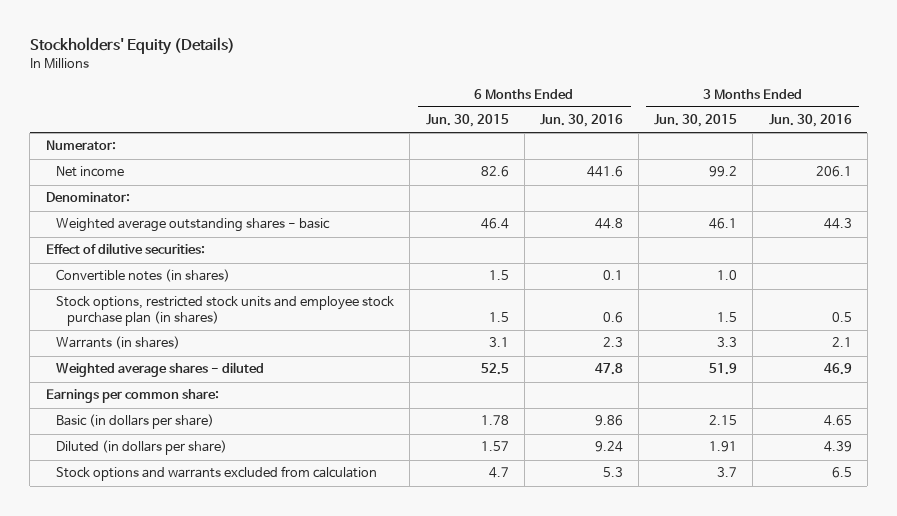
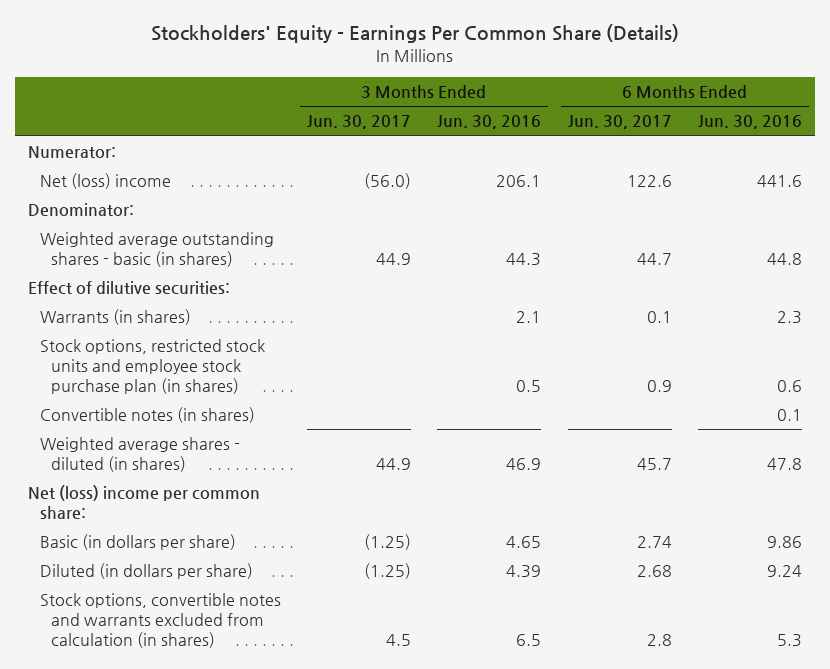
[29,37,235,56] Stockholders' Equity (Details) -> [151,24,680,44] Stockholders' Equity - Earnings Per Common Share (Details)
[425,114,509,128] Jun. 30, 2015 -> none
[654,114,738,128] Jun. 30, 2015 -> none
none -> [306,115,411,130] Jun. 30, 2017
none -> [567,115,672,130] Jun. 30, 2017
[56,166,125,178] Net income -> [39,173,171,190] Net (loss) income
[56,218,331,233] Weighted average outstanding shares - basic -> [39,232,274,268] Weighted average outstanding shares - basic (in shares)
[56,296,395,326] Stock options, restricted stock units and employee stock purchase plan (in shares) -> [39,339,265,394] Stock options, restricted stock units and employee stock purchase plan (in shares)
[56,269,231,283] Convertible notes (in shares) -> [39,407,255,424] Convertible notes (in shares)
[56,362,265,378] Weighted average shares - diluted -> [39,437,240,473] Weighted average shares - diluted (in shares)
[45,389,219,404] Earnings per common share: -> [27,485,260,520] Net (loss) income per common share:
[56,466,378,482] Stock options and warrants excluded from calculation -> [39,593,281,648] Stock options, convertible notes and warrants excluded from calculation (in shares)

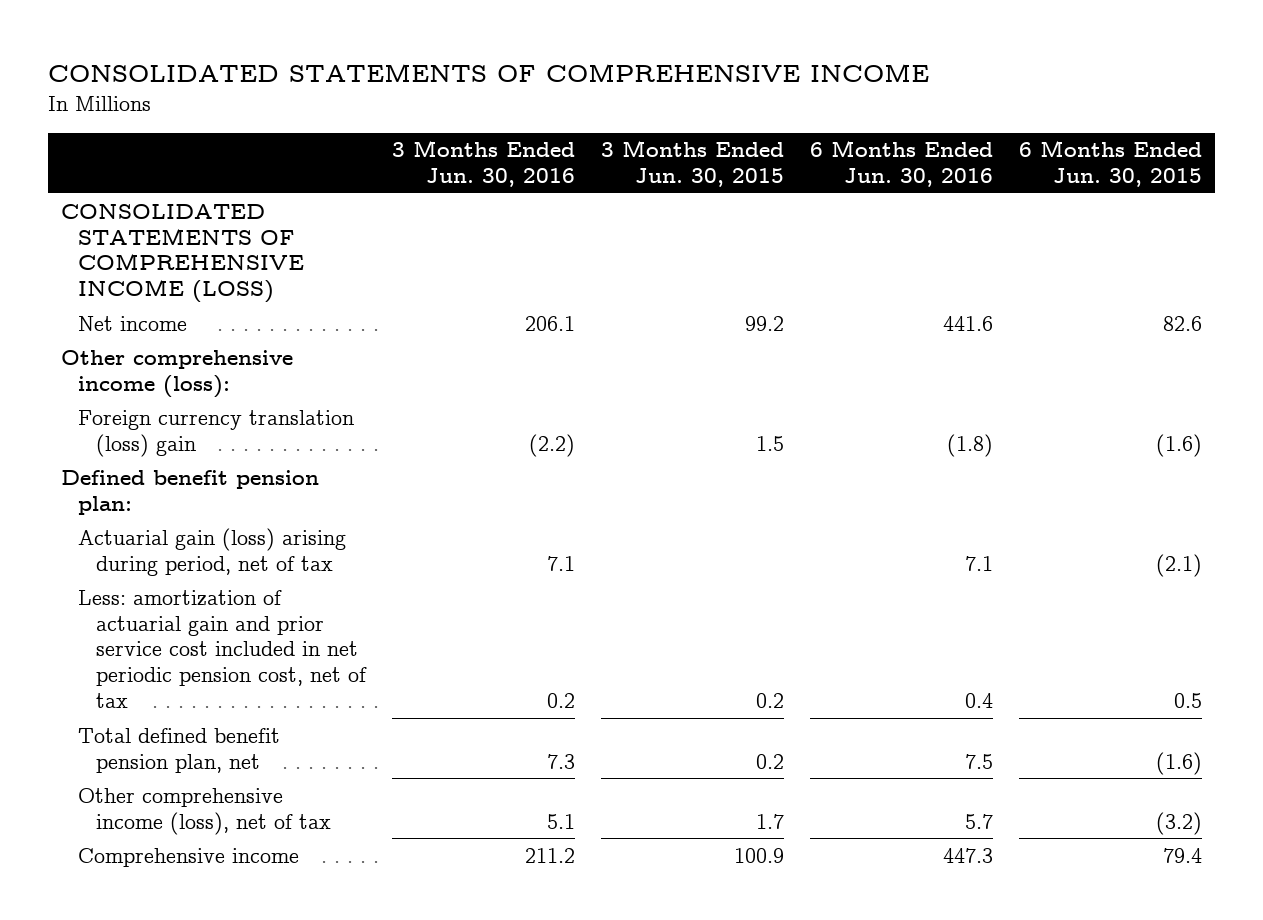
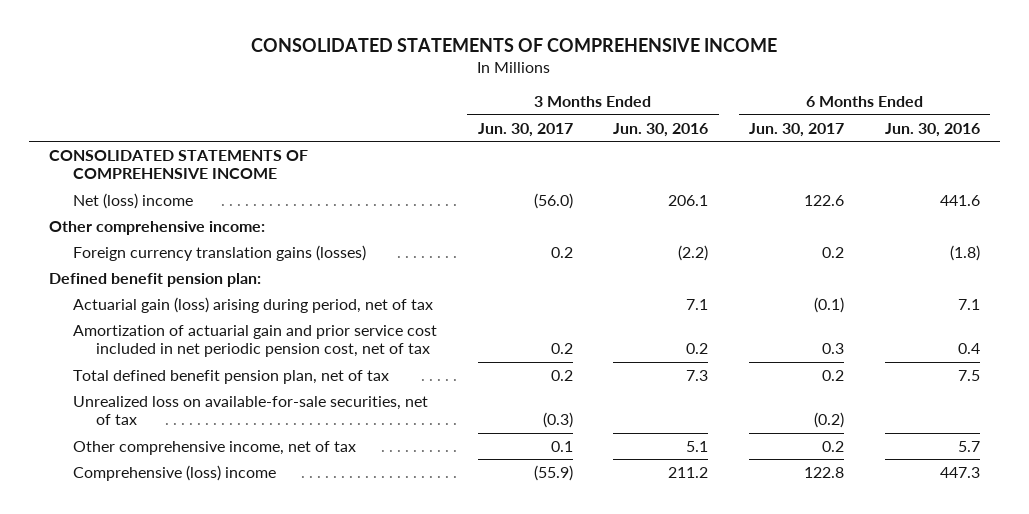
[600,140,784,188] 3 Months Ended Jun. 30, 2015 -> none
[1019,140,1203,188] 6 Months Ended Jun. 30, 2015 -> none
none -> [477,122,573,137] Jun. 30, 2017
none -> [749,122,845,137] Jun. 30, 2017
[61,203,305,304] CONSOLIDATED STATEMENTS OF COMPREHENSIVE INCOME (LOSS) -> [48,149,308,180] CONSOLIDATED STATEMENTS OF COMPREHENSIVE INCOME
[78,315,188,331] Net income -> [72,192,193,209] Net (loss) income
[61,349,294,398] Other comprehensive income (loss): -> [48,220,265,235] Other comprehensive income:
[78,409,355,457] Foreign currency translation (loss) gain -> [72,244,366,261] Foreign currency translation gains (losses)
[78,589,367,709] Less: amortization of actuarial gain and prior service cost included in net periodic pension cost, net of tax -> [72,324,437,358] Amortization of actuarial gain and prior service cost included in net periodic pension cost, net of tax
[78,727,281,773] Total defined benefit pension plan, net -> [72,369,389,384] Total defined benefit pension plan, net of tax
none -> [72,395,428,426] Unrealized loss on available-for-sale securities, net of tax
[78,787,331,835] Other comprehensive income (loss), net of tax -> [72,440,356,455] Other comprehensive income, net of tax
[78,847,300,867] Comprehensive income -> [72,464,276,481] Comprehensive (loss) income

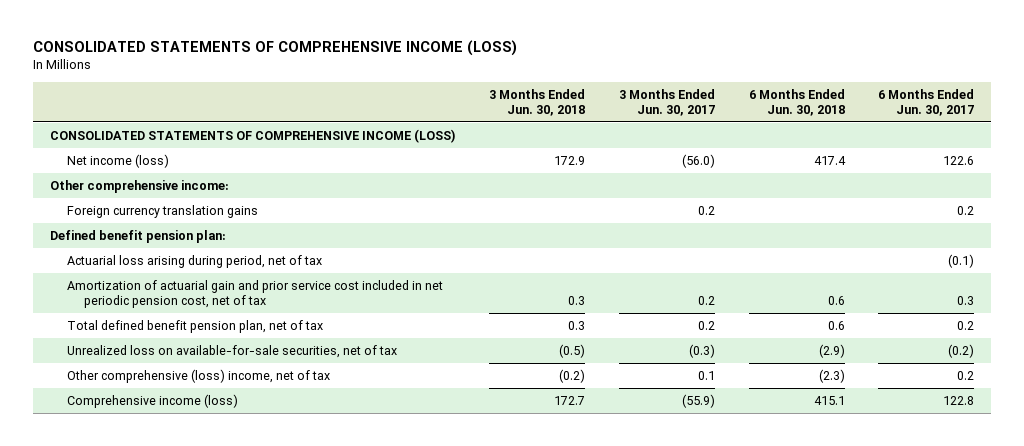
[251,38,778,53] CONSOLIDATED STATEMENTS OF COMPREHENSIVE INCOME -> [32,40,517,57] CONSOLIDATED STATEMENTS OF COMPREHENSIVE INCOME (LOSS)
[613,122,709,137] Jun. 30, 2016 -> none
[884,122,980,137] Jun. 30, 2016 -> none
none -> [489,88,586,117] 3 Months Ended Jun. 30, 2018
none -> [748,88,845,117] 6 Months Ended Jun. 30, 2018
[48,149,308,180] CONSOLIDATED STATEMENTS OF COMPREHENSIVE INCOME -> [49,128,456,143] CONSOLIDATED STATEMENTS OF COMPREHENSIVE INCOME (LOSS)
[72,192,193,209] Net (loss) income -> [66,153,169,168] Net income (loss)
[72,244,366,261] Foreign currency translation gains (losses) -> [66,204,258,218] Foreign currency translation gains
[72,296,433,313] Actuarial gain (loss) arising during period, net of tax -> [66,254,322,268] Actuarial loss arising during period, net of tax
[72,440,356,455] Other comprehensive income, net of tax -> [66,368,330,383] Other comprehensive (loss) income, net of tax
[72,464,276,481] Comprehensive (loss) income -> [66,393,238,408] Comprehensive income (loss)

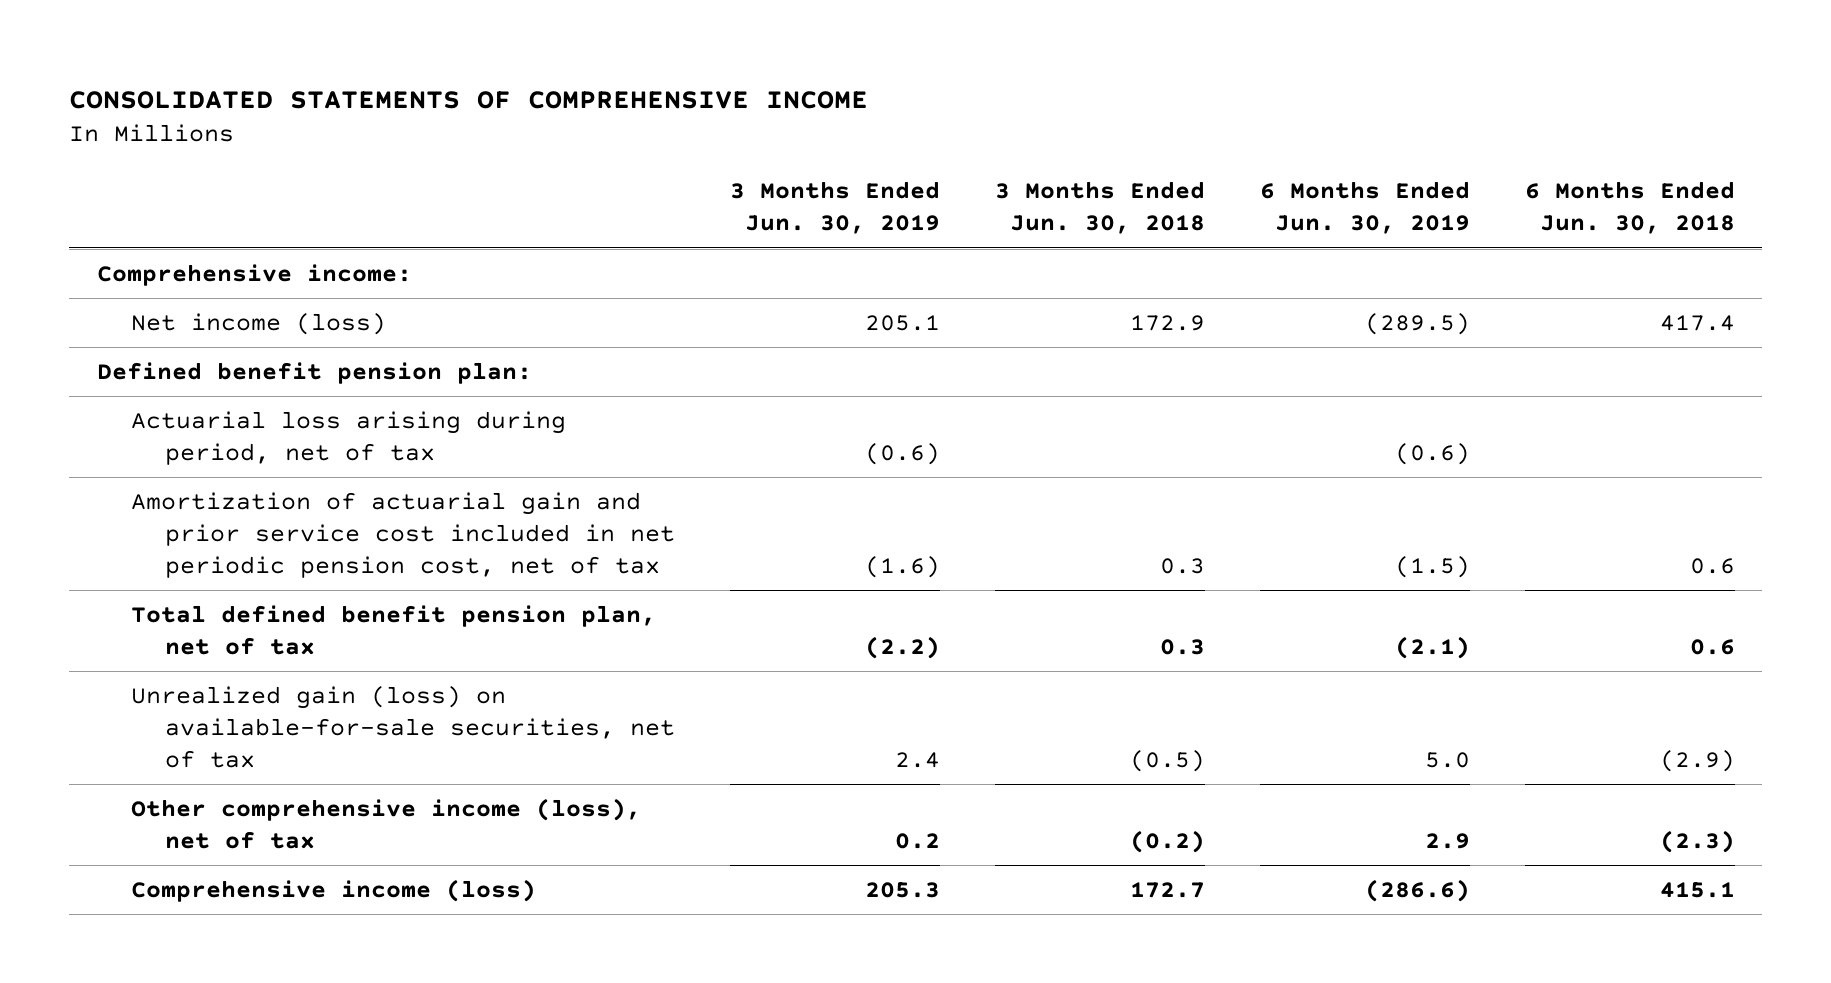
[32,40,517,57] CONSOLIDATED STATEMENTS OF COMPREHENSIVE INCOME (LOSS) -> [69,90,869,109] CONSOLIDATED STATEMENTS OF COMPREHENSIVE INCOME
[618,88,715,117] 3 Months Ended Jun. 30, 2017 -> none
[878,88,975,117] 6 Months Ended Jun. 30, 2017 -> none
none -> [729,181,940,235] 3 Months Ended Jun. 30, 2019
none -> [1259,181,1470,235] 6 Months Ended Jun. 30, 2019
[49,128,456,143] CONSOLIDATED STATEMENTS OF COMPREHENSIVE INCOME (LOSS) -> none
none -> [96,264,412,287] Comprehensive income:
[49,179,229,193] Other comprehensive income: -> none
[66,204,258,218] Foreign currency translation gains -> none
[66,344,397,358] Unrealized loss on available-for-sale securities, net of tax -> [130,686,675,769] Unrealized gain (loss) on available-for-sale securities, net of tax
[66,368,330,383] Other comprehensive (loss) income, net of tax -> [130,798,641,850] Other comprehensive income (loss), net of tax

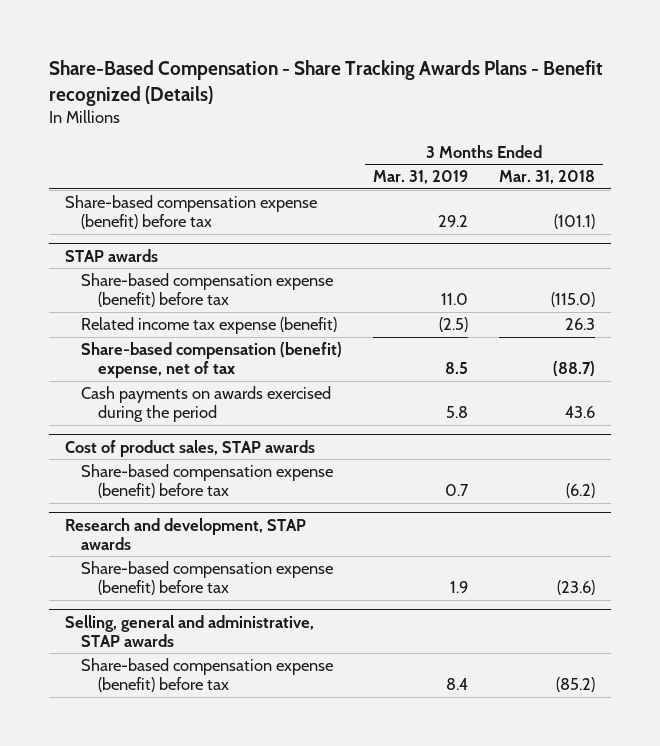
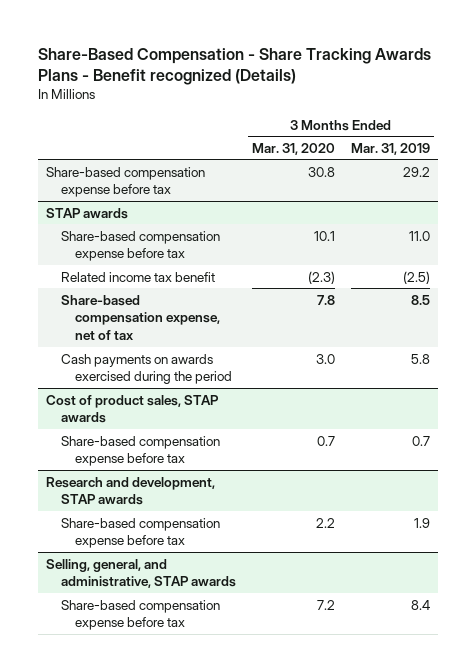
[499,170,596,185] Mar. 31, 2018 -> none
none -> [251,142,335,155] Mar. 31, 2020
[64,195,317,230] Share-based compensation expense (benefit) before tax -> [46,166,206,198] Share-based compensation expense before tax
[81,273,334,308] Share-based compensation expense (benefit) before tax -> [60,230,220,262] Share-based compensation expense before tax
[81,317,338,335] Related income tax expense (benefit) -> [60,271,215,282] Related income tax benefit
[81,342,343,379] Share-based compensation (benefit) expense, net of tax -> [60,294,220,341] Share-based compensation expense, net of tax
[81,464,334,499] Share-based compensation expense (benefit) before tax -> [60,435,220,467] Share-based compensation expense before tax
[81,561,334,596] Share-based compensation expense (benefit) before tax -> [60,517,220,549] Share-based compensation expense before tax
[64,614,314,647] Selling, general and administrative, STAP awards -> [46,558,236,589] Selling, general, and administrative, STAP awards
[81,658,334,693] Share-based compensation expense (benefit) before tax -> [60,599,220,631] Share-based compensation expense before tax

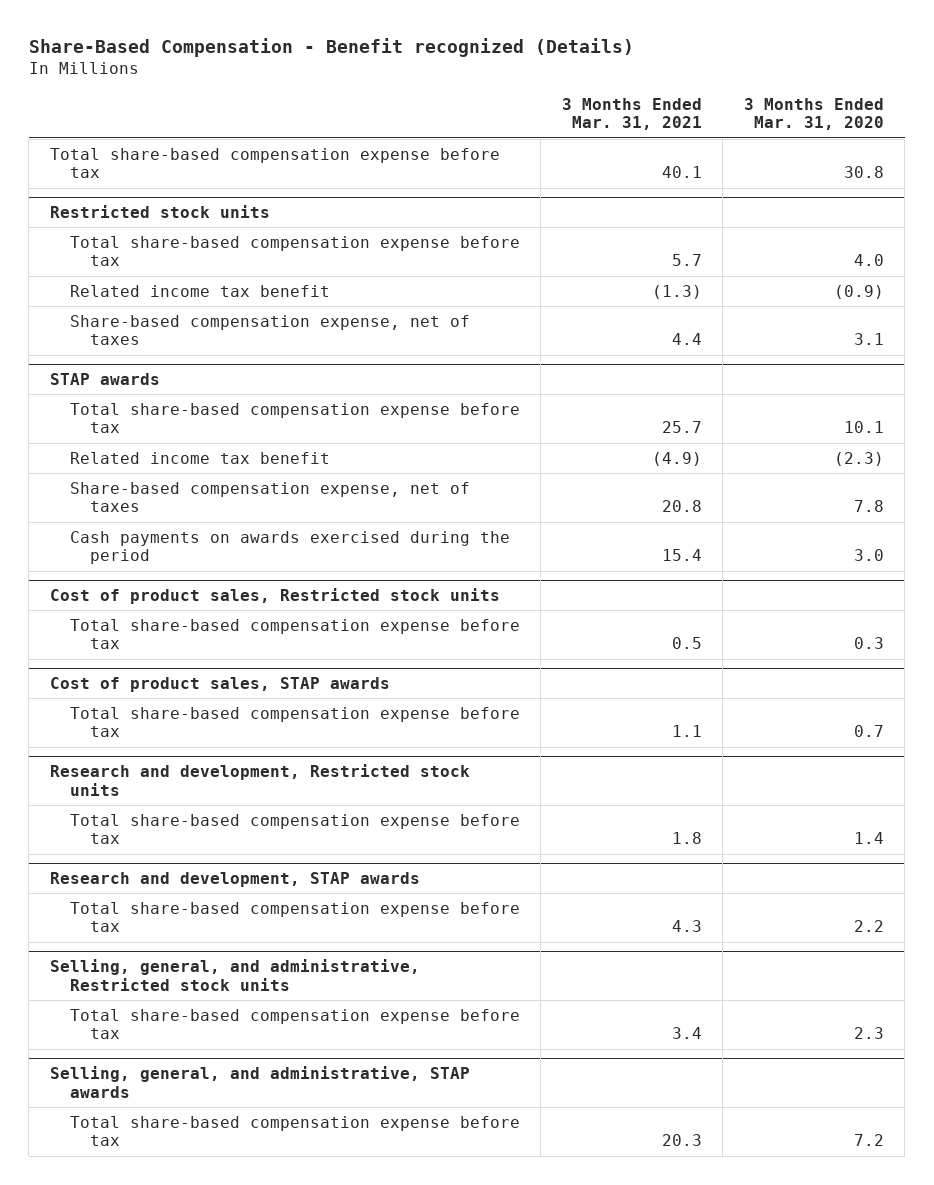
[38,47,432,85] Share-Based Compensation - Share Tracking Awards Plans - Benefit recognized (Details) -> [28,37,634,57] Share-Based Compensation - Benefit recognized (Details)
[351,142,431,155] Mar. 31, 2019 -> none
none -> [561,97,702,131] 3 Months Ended Mar. 31, 2021
[46,166,206,198] Share-based compensation expense before tax -> [49,147,500,179] Total share-based compensation expense before tax
none -> [49,205,270,219] Restricted stock units
none -> [69,235,520,267] Total share-based compensation expense before tax
none -> [69,284,330,297] Related income tax benefit
none -> [69,314,470,346] Share-based compensation expense, net of taxes
[60,230,220,262] Share-based compensation expense before tax -> [69,402,520,434] Total share-based compensation expense before tax
[60,294,220,341] Share-based compensation expense, net of tax -> [69,481,470,513] Share-based compensation expense, net of taxes
none -> [49,588,500,605] Cost of product sales, Restricted stock units
none -> [69,618,520,650] Total share-based compensation expense before tax
[60,435,220,467] Share-based compensation expense before tax -> [69,706,520,738] Total share-based compensation expense before tax
none -> [49,764,470,796] Research and development, Restricted stock units
none -> [69,813,520,845] Total share-based compensation expense before tax
[60,517,220,549] Share-based compensation expense before tax -> [69,901,520,933] Total share-based compensation expense before tax
none -> [49,959,420,991] Selling, general, and administrative, Restricted stock units
none -> [69,1008,520,1040] Total share-based compensation expense before tax
[60,599,220,631] Share-based compensation expense before tax -> [69,1115,520,1147] Total share-based compensation expense before tax

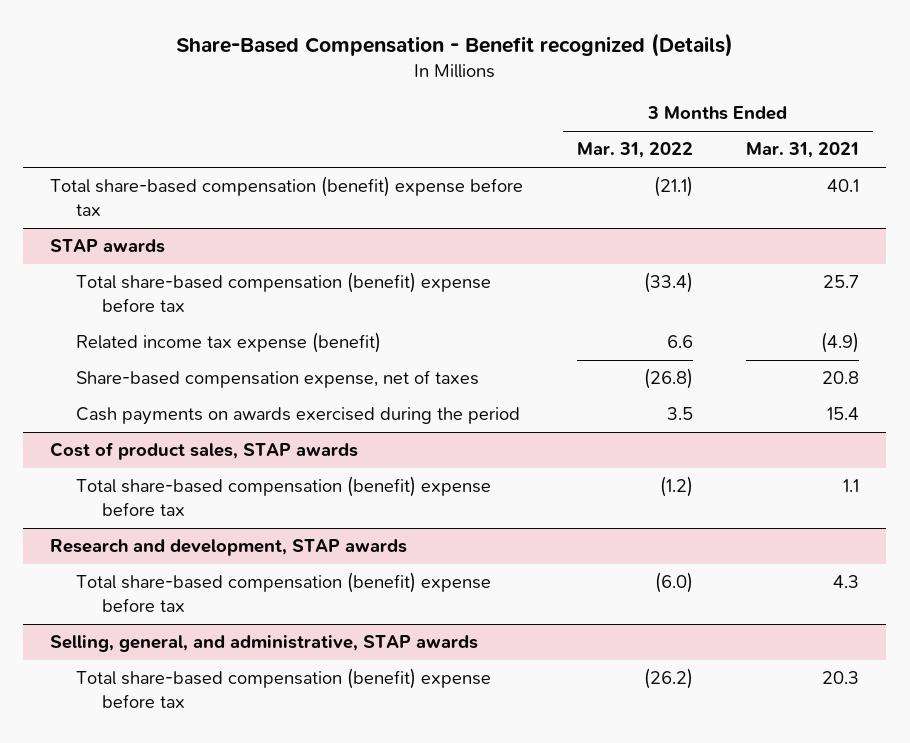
[743,97,884,131] 3 Months Ended Mar. 31, 2020 -> none
none -> [576,142,693,159] Mar. 31, 2022
[49,205,270,219] Restricted stock units -> none
[69,235,520,267] Total share-based compensation expense before tax -> none
[69,284,330,297] Related income tax benefit -> none
[69,314,470,346] Share-based compensation expense, net of taxes -> none
[49,147,500,179] Total share-based compensation expense before tax -> [50,176,524,216] Total share-based compensation (benefit) expense before tax
[69,402,520,434] Total share-based compensation expense before tax -> [76,272,492,312] Total share-based compensation (benefit) expense before tax
[69,451,330,464] Related income tax benefit -> [76,332,382,354] Related income tax expense (benefit)
[49,588,500,605] Cost of product sales, Restricted stock units -> none
[69,618,520,650] Total share-based compensation expense before tax -> none
[49,764,470,796] Research and development, Restricted stock units -> none
[69,813,520,845] Total share-based compensation expense before tax -> none
[69,706,520,738] Total share-based compensation expense before tax -> [76,476,492,516] Total share-based compensation (benefit) expense before tax
[49,959,420,991] Selling, general, and administrative, Restricted stock units -> none
[69,1008,520,1040] Total share-based compensation expense before tax -> none
[69,901,520,933] Total share-based compensation expense before tax -> [76,572,492,612] Total share-based compensation (benefit) expense before tax
[69,1115,520,1147] Total share-based compensation expense before tax -> [76,668,492,708] Total share-based compensation (benefit) expense before tax

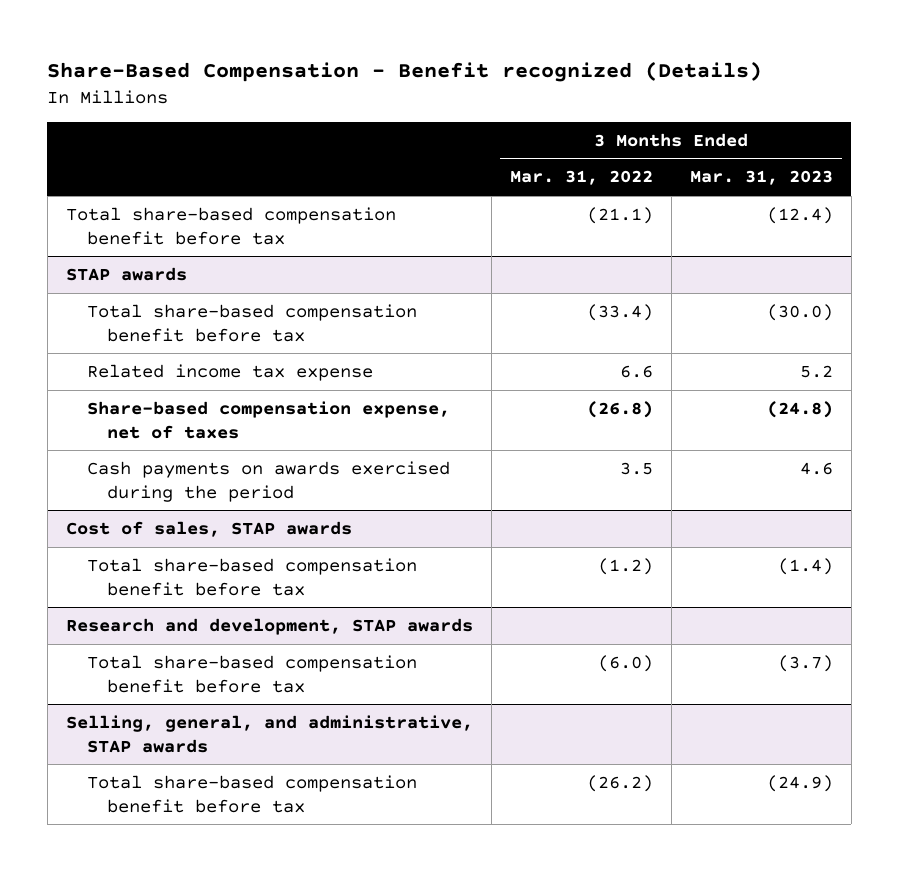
[746,142,860,159] Mar. 31, 2021 -> none
none -> [689,170,833,186] Mar. 31, 2023
[50,176,524,216] Total share-based compensation (benefit) expense before tax -> [65,206,396,245] Total share-based compensation benefit before tax
[76,272,492,312] Total share-based compensation (benefit) expense before tax -> [86,303,417,342] Total share-based compensation benefit before tax
[76,332,382,354] Related income tax expense (benefit) -> [86,363,373,381] Related income tax expense
[50,442,359,461] Cost of product sales, STAP awards -> [65,520,352,537] Cost of sales, STAP awards
[76,476,492,516] Total share-based compensation (benefit) expense before tax -> [86,557,417,596] Total share-based compensation benefit before tax
[76,572,492,612] Total share-based compensation (benefit) expense before tax -> [86,654,417,693] Total share-based compensation benefit before tax
[76,668,492,708] Total share-based compensation (benefit) expense before tax -> [86,774,417,813] Total share-based compensation benefit before tax

